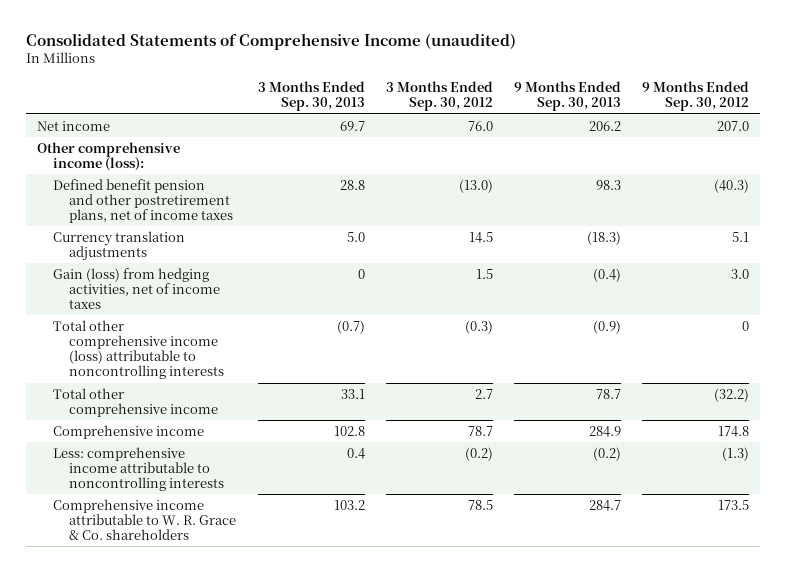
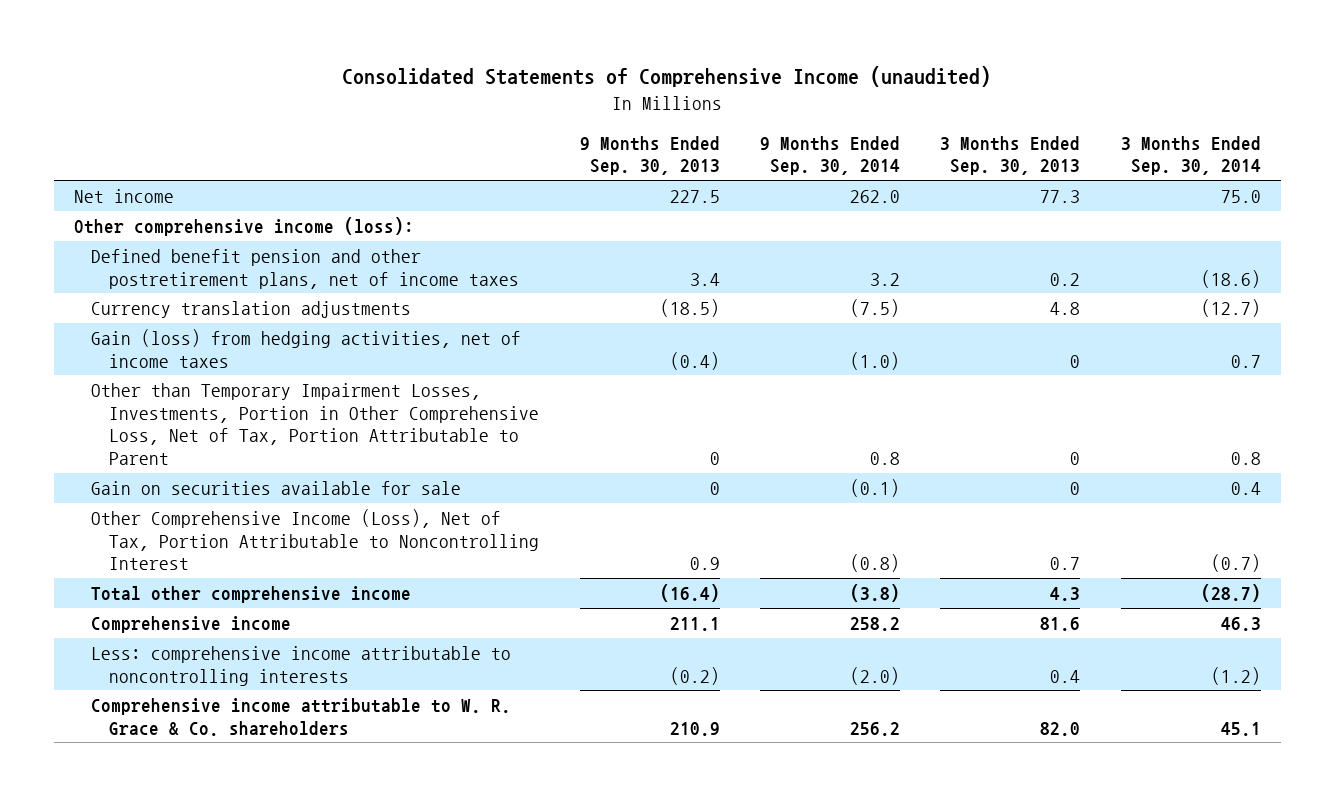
[385,81,493,112] 3 Months Ended Sep. 30, 2012 -> none
[642,81,750,112] 9 Months Ended Sep. 30, 2012 -> none
none -> [760,135,901,176] 9 Months Ended Sep. 30, 2014
none -> [1120,135,1261,176] 3 Months Ended Sep. 30, 2014
[339,120,365,131] 69.7 -> [1040,190,1081,204] 77.3
[588,120,621,131] 206.2 -> [669,190,720,204] 227.5
[339,179,365,190] 28.8 -> [1050,272,1081,286] 0.2
[595,179,621,190] 98.3 -> [689,272,720,286] 3.4
[346,231,365,242] 5.0 -> [1050,302,1081,316] 4.8
[586,230,621,245] (18.3) -> [659,299,720,318] (18.5)
none -> [91,383,540,465] Other than Temporary Impairment Losses, Investments, Portion in Other Comprehensive Loss, Net of Tax, Portion Attributable to Parent
none -> [91,481,462,496] Gain on securities available for sale
[52,319,225,380] Total other comprehensive income (loss) attributable to noncontrolling interests -> [91,509,540,571] Other Comprehensive Income (Loss), Net of Tax, Portion Attributable to Noncontrolling Interest
[336,319,365,334] (0.7) -> [1050,557,1081,571] 0.7
[592,319,621,334] (0.9) -> [689,557,720,571] 0.9
[340,388,365,399] 33.1 -> [1050,587,1081,602] 4.3
[595,388,621,399] 78.7 -> [659,584,720,603] (16.4)
[333,425,365,436] 102.8 -> [1040,617,1081,632] 81.6
[588,425,621,437] 284.9 -> [669,617,720,632] 211.1
[333,499,365,510] 103.2 -> [1040,721,1081,736] 82.0
[588,499,621,511] 284.7 -> [669,721,720,736] 210.9

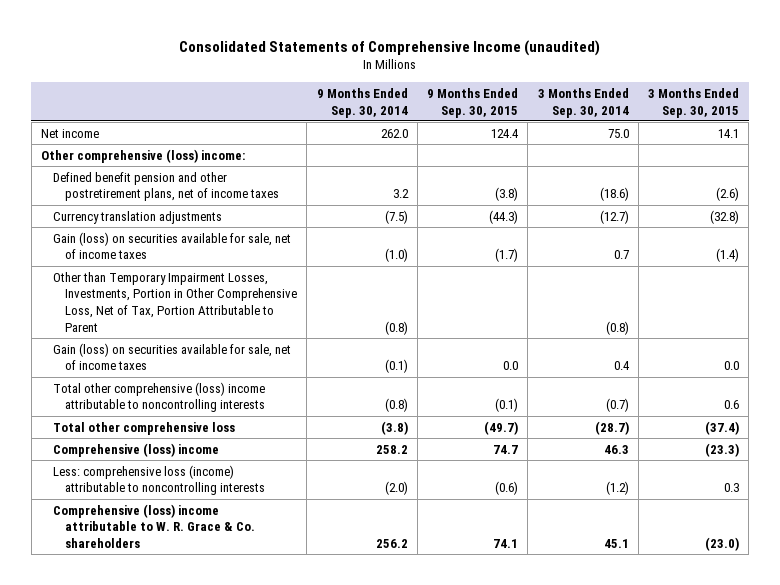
[579,135,720,176] 9 Months Ended Sep. 30, 2013 -> none
[940,135,1081,176] 3 Months Ended Sep. 30, 2013 -> none
none -> [427,87,519,118] 9 Months Ended Sep. 30, 2015
none -> [648,87,740,118] 3 Months Ended Sep. 30, 2015
[73,217,414,237] Other comprehensive income (loss): -> [41,148,246,163] Other comprehensive (loss) income:
[91,329,522,368] Gain (loss) from hedging activities, net of income taxes -> [53,231,292,260] Gain (loss) on securities available for sale, net of income taxes
[870,451,901,465] 0.8 -> [384,320,408,335] (0.8)
[1230,451,1261,465] 0.8 -> [605,320,629,335] (0.8)
[91,481,462,496] Gain on securities available for sale -> [53,342,292,371] Gain (loss) on securities available for sale, net of income taxes
[91,509,540,571] Other Comprehensive Income (Loss), Net of Tax, Portion Attributable to Noncontrolling Interest -> [53,381,266,413] Total other comprehensive (loss) income attributable to noncontrolling interests
[91,586,412,604] Total other comprehensive income -> [53,421,236,435] Total other comprehensive loss
[91,616,292,634] Comprehensive income -> [53,442,220,457] Comprehensive (loss) income
[91,646,512,686] Less: comprehensive income attributable to noncontrolling interests -> [53,464,266,496] Less: comprehensive loss (income) attributable to noncontrolling interests
[91,698,512,736] Comprehensive income attributable to W. R. Grace & Co. shareholders -> [53,503,256,549] Comprehensive (loss) income attributable to W. R. Grace & Co. shareholders

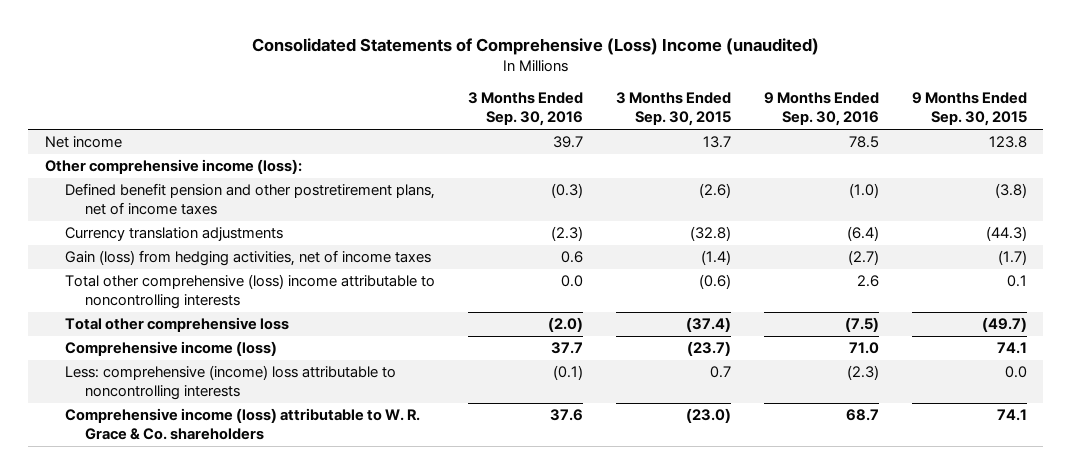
[179,39,601,56] Consolidated Statements of Comprehensive Income (unaudited) -> [251,38,819,56] Consolidated Statements of Comprehensive (Loss) Income (unaudited)
[316,87,408,118] 9 Months Ended Sep. 30, 2014 -> none
[537,87,629,118] 3 Months Ended Sep. 30, 2014 -> none
none -> [467,92,583,127] 3 Months Ended Sep. 30, 2016
none -> [763,92,879,127] 9 Months Ended Sep. 30, 2016
[491,128,520,138] 124.4 -> [988,136,1027,149] 123.8
[718,128,740,138] 14.1 -> [702,136,731,149] 13.7
[41,148,246,163] Other comprehensive (loss) income: -> [44,159,302,175] Other comprehensive income (loss):
[53,271,298,332] Other than Temporary Impairment Losses, Investments, Portion in Other Comprehensive Loss, Net of Tax, Portion Attributable to Parent -> none
[53,342,292,371] Gain (loss) on securities available for sale, net of income taxes -> none
[53,231,292,260] Gain (loss) on securities available for sale, net of income taxes -> [64,250,431,267] Gain (loss) from hedging activities, net of income taxes
[495,398,519,413] (0.1) -> [1006,275,1027,288] 0.1
[724,400,740,410] 0.6 -> [698,274,731,290] (0.6)
[53,442,220,457] Comprehensive (loss) income -> [64,341,277,357] Comprehensive income (loss)
[493,444,519,454] 74.7 -> [996,342,1027,355] 74.1
[705,442,740,457] (23.3) -> [686,341,731,357] (23.7)
[53,464,266,496] Less: comprehensive loss (income) attributable to noncontrolling interests -> [64,365,396,401] Less: comprehensive (income) loss attributable to noncontrolling interests
[495,481,519,496] (0.6) -> [1004,366,1027,379] 0.0
[724,483,740,493] 0.3 -> [709,366,731,379] 0.7
[53,503,256,549] Comprehensive (loss) income attributable to W. R. Grace & Co. shareholders -> [64,408,420,441] Comprehensive income (loss) attributable to W. R. Grace & Co. shareholders

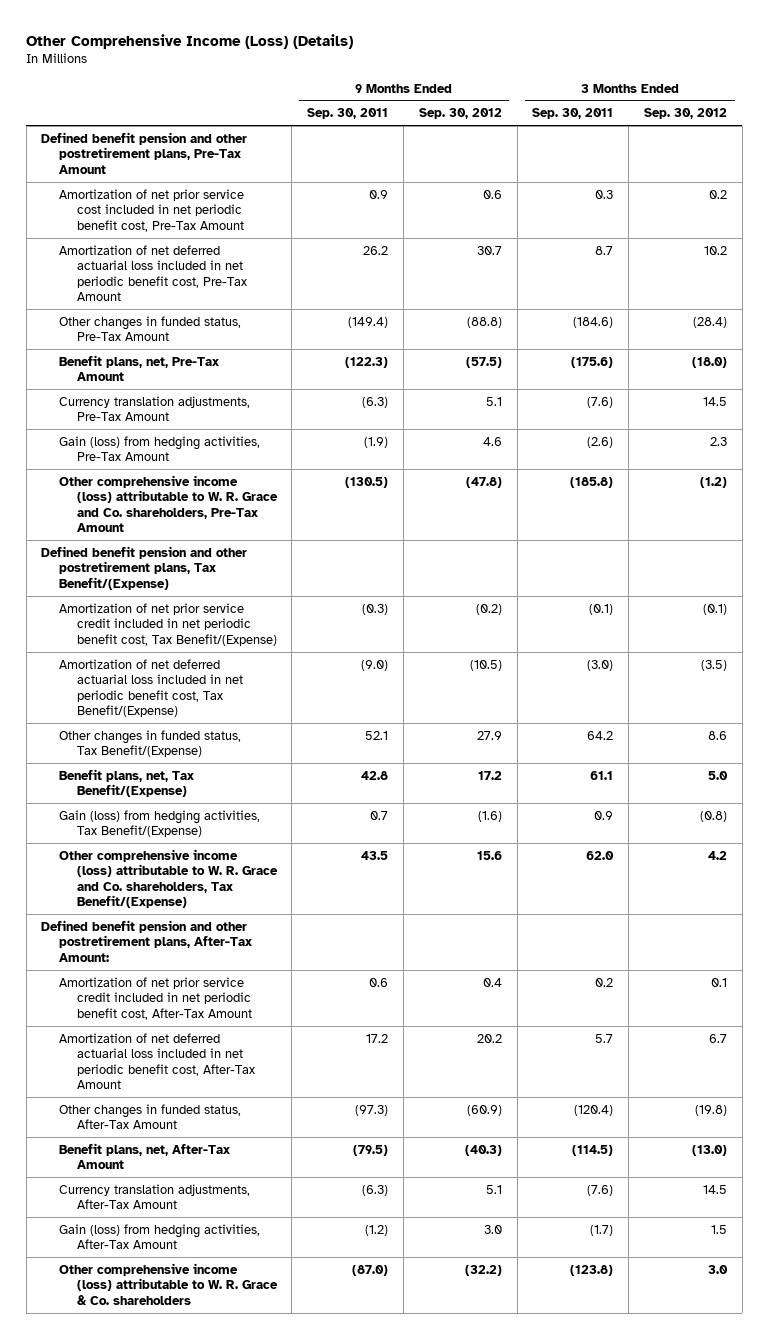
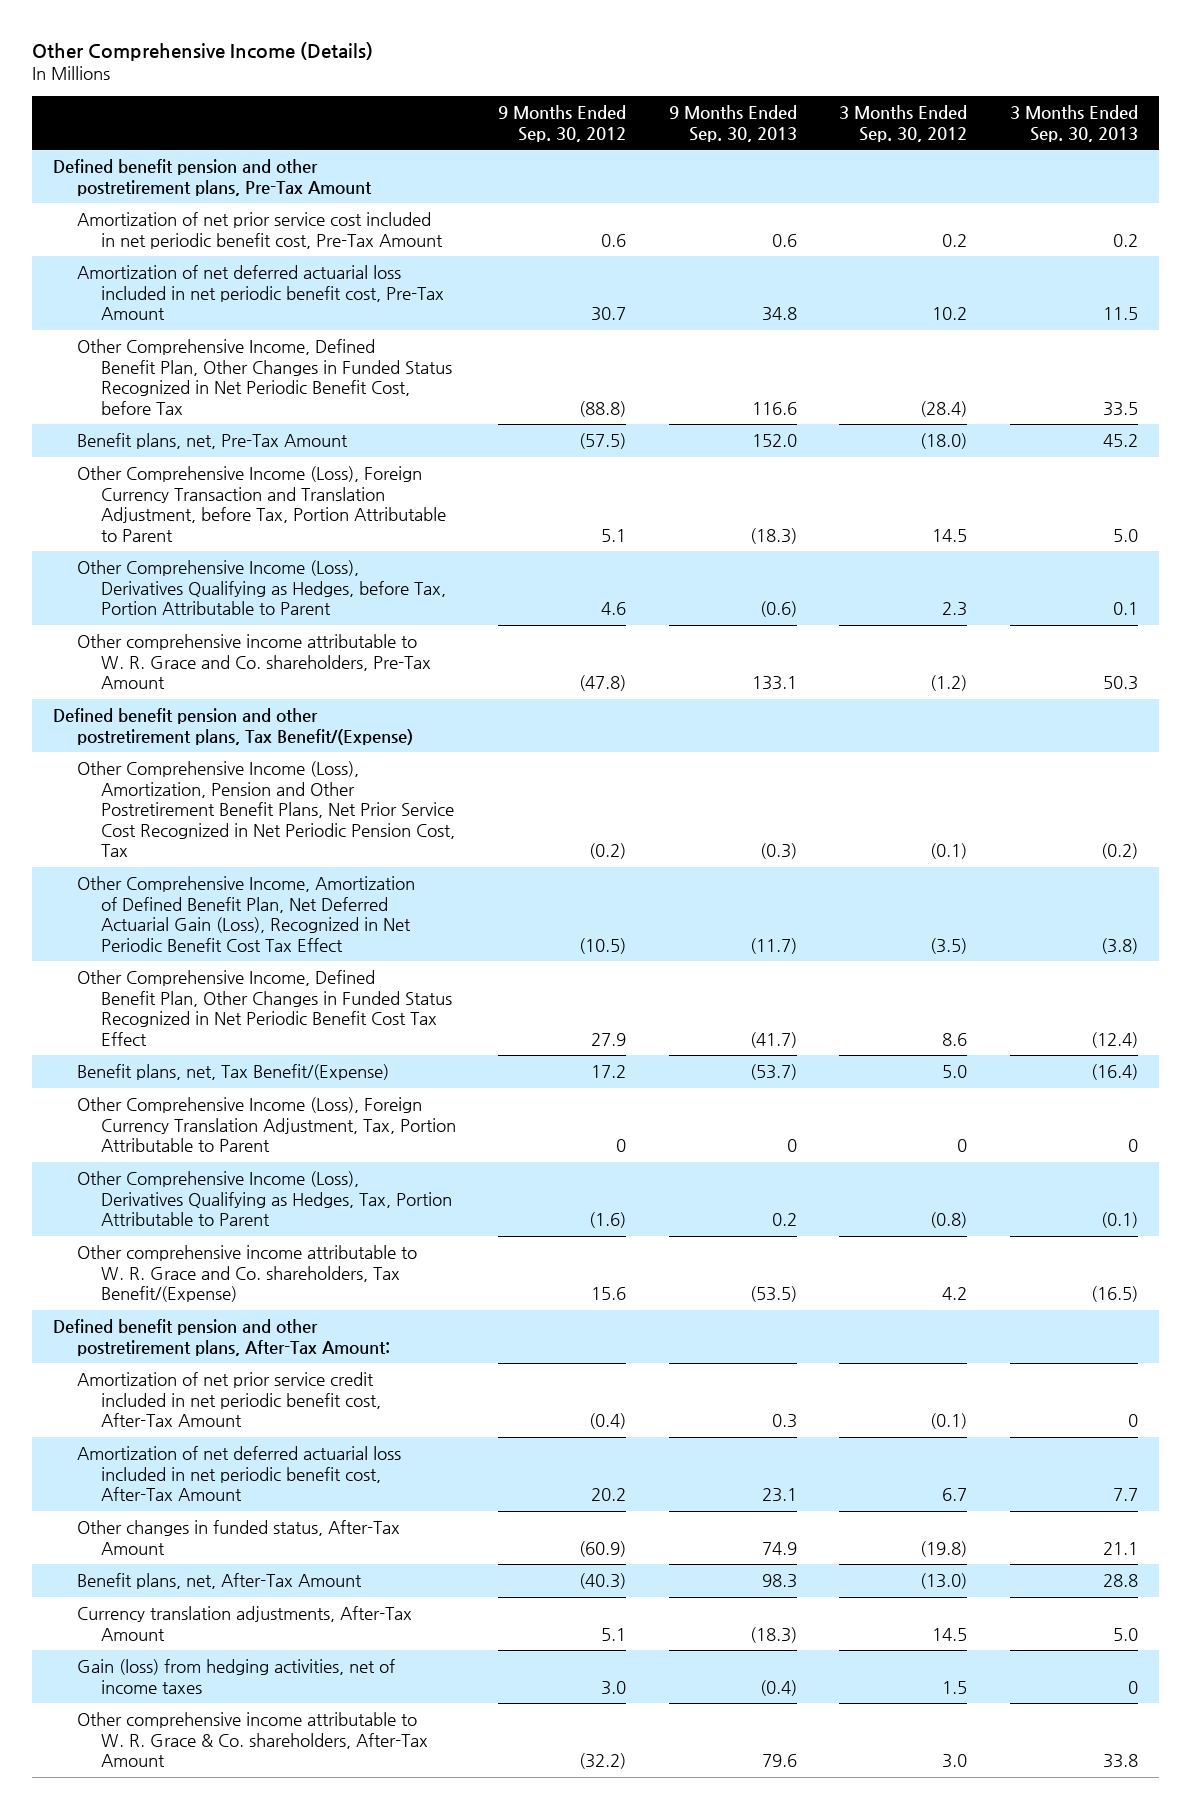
[26,33,354,49] Other Comprehensive Income (Loss) (Details) -> [31,42,373,62] Other Comprehensive Income (Details)
[307,108,389,120] Sep. 30, 2011 -> none
[532,108,614,120] Sep. 30, 2011 -> none
none -> [668,105,797,142] 9 Months Ended Sep. 30, 2013
none -> [1009,105,1138,142] 3 Months Ended Sep. 30, 2013
[58,315,241,342] Other changes in funded status, Pre-Tax Amount -> [76,339,452,415] Other Comprehensive Income, Defined Benefit Plan, Other Changes in Funded Status Recognized in Net Periodic Benefit Cost, before Tax
[58,395,250,422] Currency translation adjustments, Pre-Tax Amount -> [76,466,446,542] Other Comprehensive Income (Loss), Foreign Currency Transaction and Translation Adjustment, before Tax, Portion Attributable to Parent
[58,435,260,462] Gain (loss) from hedging activities, Pre-Tax Amount -> [76,560,446,616] Other Comprehensive Income (Loss), Derivatives Qualifying as Hedges, before Tax, Portion Attributable to Parent
[58,474,278,533] Other comprehensive income (loss) attributable to W. R. Grace and Co. shareholders, Pre-Tax Amount -> [76,634,431,690] Other comprehensive income attributable to W. R. Grace and Co. shareholders, Pre-Tax Amount
[58,602,277,646] Amortization of net prior service credit included in net periodic benefit cost, Tax Benefit/(Expense) -> [76,761,455,858] Other Comprehensive Income (Loss), Amortization, Pension and Other Postretirement Benefit Plans, Net Prior Service Cost Recognized in Net Periodic Pension Cost, Tax
[58,658,243,718] Amortization of net deferred actuarial loss included in net periodic benefit cost, Tax Benefit/(Expense) -> [76,876,415,952] Other Comprehensive Income, Amortization of Defined Benefit Plan, Net Deferred Actuarial Gain (Loss), Recognized in Net Periodic Benefit Cost Tax Effect
[58,729,241,758] Other changes in funded status, Tax Benefit/(Expense) -> [76,970,452,1046] Other Comprehensive Income, Defined Benefit Plan, Other Changes in Funded Status Recognized in Net Periodic Benefit Cost Tax Effect
none -> [76,1097,456,1153] Other Comprehensive Income (Loss), Foreign Currency Translation Adjustment, Tax, Portion Attributable to Parent
[58,809,260,838] Gain (loss) from hedging activities, Tax Benefit/(Expense) -> [76,1171,452,1227] Other Comprehensive Income (Loss), Derivatives Qualifying as Hedges, Tax, Portion Attributable to Parent
[58,848,278,909] Other comprehensive income (loss) attributable to W. R. Grace and Co. shareholders, Tax Benefit/(Expense) -> [76,1245,417,1303] Other comprehensive income attributable to W. R. Grace and Co. shareholders, Tax Benefit/(Expense)
[482,977,502,987] 0.4 -> [589,1413,627,1430] (0.4)
[711,977,728,987] 0.1 -> [930,1413,968,1430] (0.1)
[58,1223,260,1250] Gain (loss) from hedging activities, After-Tax Amount -> [76,1659,395,1694] Gain (loss) from hedging activities, net of income taxes
[58,1262,278,1305] Other comprehensive income (loss) attributable to W. R. Grace & Co. shareholders -> [76,1712,428,1768] Other comprehensive income attributable to W. R. Grace & Co. shareholders, After-Tax Amount

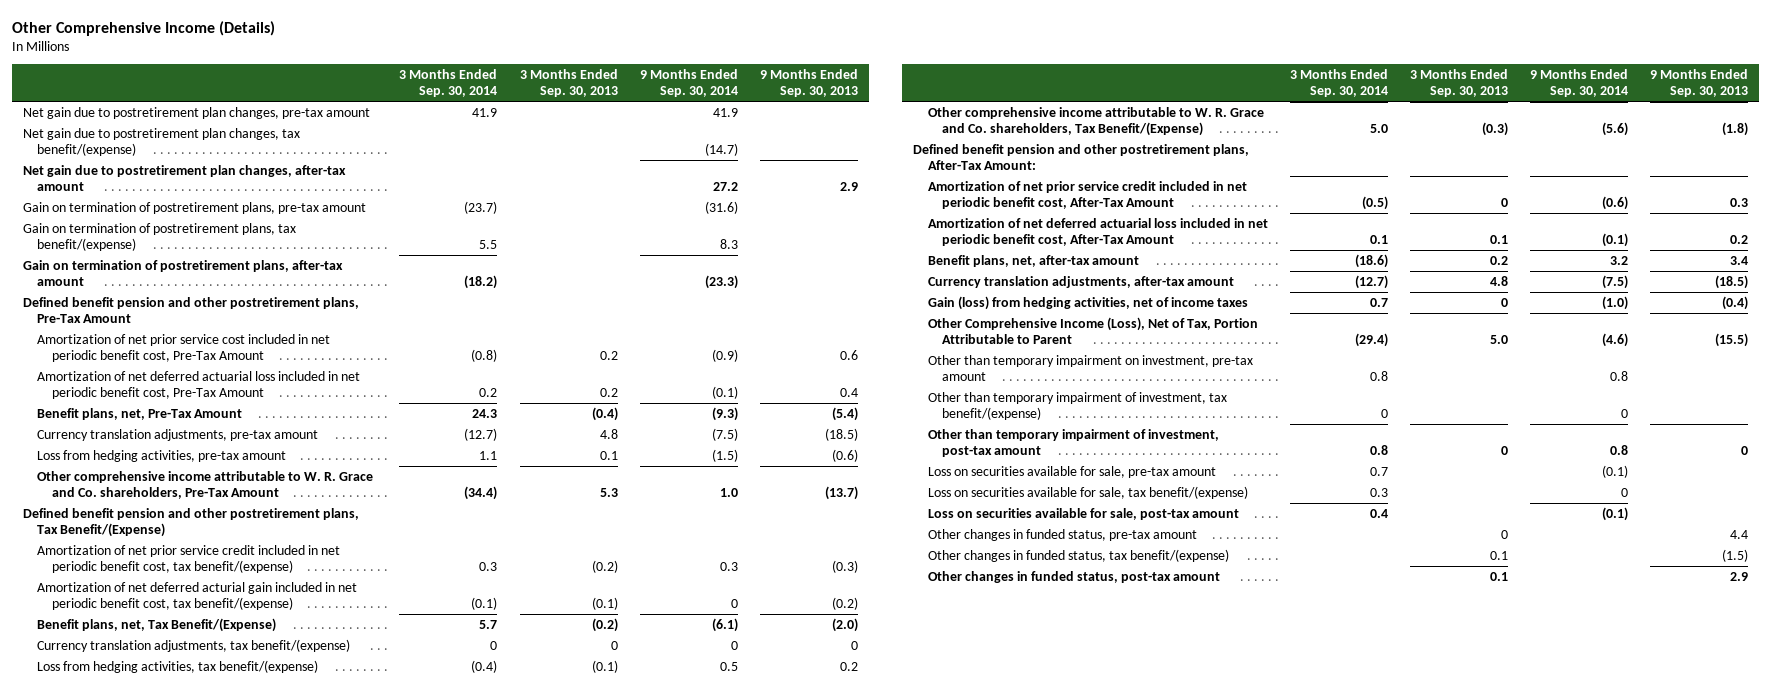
[498,105,627,142] 9 Months Ended Sep. 30, 2012 -> none
[839,105,968,142] 3 Months Ended Sep. 30, 2012 -> none
none -> [399,69,498,97] 3 Months Ended Sep. 30, 2014
none -> [639,69,738,97] 9 Months Ended Sep. 30, 2014
none -> [22,107,370,120] Net gain due to postretirement plan changes, pre-tax amount
none -> [22,128,300,156] Net gain due to postretirement plan changes, tax benefit/(expense)
none -> [22,165,346,191] Net gain due to postretirement plan changes, after-tax amount
none -> [22,202,366,215] Gain on termination of postretirement plans, pre-tax amount
none -> [22,223,296,251] Gain on termination of postretirement plans, tax benefit/(expense)
none -> [22,260,343,286] Gain on termination of postretirement plans, after-tax amount
[76,339,452,415] Other Comprehensive Income, Defined Benefit Plan, Other Changes in Funded Status Recognized in Net Periodic Benefit Cost, before Tax -> none
[761,307,797,322] 34.8 -> [839,387,858,397] 0.4
[1102,307,1138,321] 11.5 -> [599,387,618,397] 0.2
[751,434,797,448] 152.0 -> [831,407,858,422] (5.4)
[1102,434,1138,448] 45.2 -> [591,407,618,422] (0.4)
[76,466,446,542] Other Comprehensive Income (Loss), Foreign Currency Transaction and Translation Adjustment, before Tax, Portion Attributable to Parent -> [37,429,319,442] Currency translation adjustments, pre-tax amount
[749,527,797,544] (18.3) -> [824,428,858,442] (18.5)
[1112,528,1138,542] 5.0 -> [599,429,618,440] 4.8
[76,560,446,616] Other Comprehensive Income (Loss), Derivatives Qualifying as Hedges, before Tax, Portion Attributable to Parent -> [37,450,287,463] Loss from hedging activities, pre-tax amount
[751,676,797,691] 133.1 -> [824,485,858,500] (13.7)
[1102,676,1138,691] 50.3 -> [599,487,618,497] 5.3
[76,761,455,858] Other Comprehensive Income (Loss), Amortization, Pension and Other Postretirement Benefit Plans, Net Prior Service Cost Recognized in Net Periodic Pension Cost, Tax -> none
[76,970,452,1046] Other Comprehensive Income, Defined Benefit Plan, Other Changes in Funded Status Recognized in Net Periodic Benefit Cost Tax Effect -> none
none -> [37,545,341,573] Amortization of net prior service credit included in net periodic benefit cost, tax benefit/(expense)
[76,876,415,952] Other Comprehensive Income, Amortization of Defined Benefit Plan, Net Deferred Actuarial Gain (Loss), Recognized in Net Periodic Benefit Cost Tax Effect -> [37,582,358,610] Amortization of net deferred acturial gain included in net periodic benefit cost, tax benefit/(expense)
[749,937,797,954] (11.7) -> [831,596,858,610] (0.2)
[1100,937,1138,954] (3.8) -> [591,596,618,610] (0.1)
[749,1064,797,1081] (53.7) -> [831,618,858,633] (2.0)
[1090,1064,1138,1081] (16.4) -> [591,618,618,633] (0.2)
[76,1097,456,1153] Other Comprehensive Income (Loss), Foreign Currency Translation Adjustment, Tax, Portion Attributable to Parent -> [37,639,351,653] Currency translation adjustments, tax benefit/(expense)
[76,1171,452,1227] Other Comprehensive Income (Loss), Derivatives Qualifying as Hedges, Tax, Portion Attributable to Parent -> [37,660,319,674] Loss from hedging activities, tax benefit/(expense)
[749,1286,797,1303] (53.5) -> [1722,121,1749,136] (1.8)
[1090,1286,1138,1303] (16.5) -> [1481,121,1508,136] (0.3)
[76,1520,400,1555] Other changes in funded status, After-Tax Amount -> none
[761,1488,797,1503] 23.1 -> [1730,234,1749,244] 0.2
[1112,1488,1138,1502] 7.7 -> [1489,234,1508,244] 0.1
[76,1573,362,1590] Benefit plans, net, After-Tax Amount -> [927,255,1139,268] Benefit plans, net, after-tax amount
[761,1574,797,1589] 98.3 -> [1730,256,1749,266] 3.4
[1102,1574,1138,1588] 28.8 -> [1489,256,1508,266] 0.2
[76,1606,412,1641] Currency translation adjustments, After-Tax Amount -> [927,276,1234,289] Currency translation adjustments, after-tax amount
[749,1626,797,1643] (18.3) -> [1715,275,1749,290] (18.5)
[1112,1627,1138,1641] 5.0 -> [1489,276,1508,287] 4.8
[76,1712,428,1768] Other comprehensive income attributable to W. R. Grace & Co. shareholders, After-Tax Amount -> [927,317,1258,344] Other Comprehensive Income (Loss), Net of Tax, Portion Attributable to Parent
[761,1754,797,1768] 79.6 -> [1715,332,1749,347] (15.5)
[1102,1754,1138,1769] 33.8 -> [1489,334,1508,344] 5.0
none -> [927,355,1253,381] Other than temporary impairment on investment, pre-tax amount
none -> [927,392,1227,420] Other than temporary impairment of investment, tax benefit/(expense)
none -> [927,429,1219,457] Other than temporary impairment of investment, post-tax amount
none -> [927,466,1216,479] Loss on securities available for sale, pre-tax amount
none -> [927,486,1248,500] Loss on securities available for sale, tax benefit/(expense)
none -> [927,508,1239,521] Loss on securities available for sale, post-tax amount
none -> [927,529,1197,542] Other changes in funded status, pre-tax amount
none -> [927,549,1229,563] Other changes in funded status, tax benefit/(expense)
none -> [927,571,1220,584] Other changes in funded status, post-tax amount

